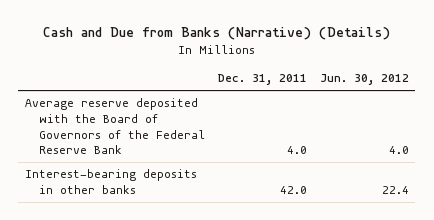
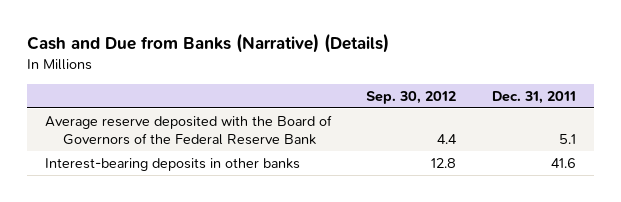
[319,74,409,86] Jun. 30, 2012 -> none
none -> [366,90,457,104] Sep. 30, 2012
[287,146,308,155] 4.0 -> [559,133,577,144] 5.1
[280,186,308,195] 42.0 -> [551,158,577,169] 41.6

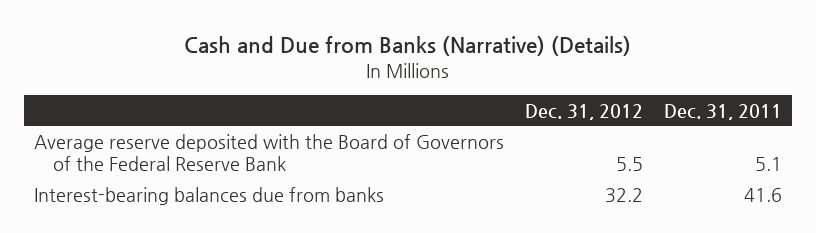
[366,90,457,104] Sep. 30, 2012 -> none
none -> [525,103,644,120] Dec. 31, 2012
[44,158,300,172] Interest-bearing deposits in other banks -> [34,186,385,205] Interest-bearing balances due from banks

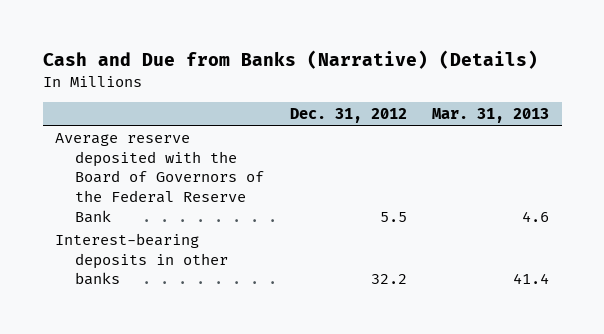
[663,103,782,120] Dec. 31, 2011 -> none
none -> [432,107,550,123] Mar. 31, 2013
[34,186,385,205] Interest-bearing balances due from banks -> [55,233,229,286] Interest-bearing deposits in other banks

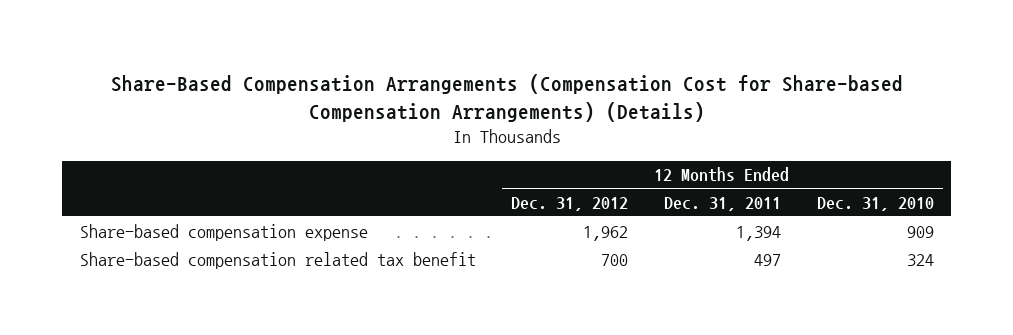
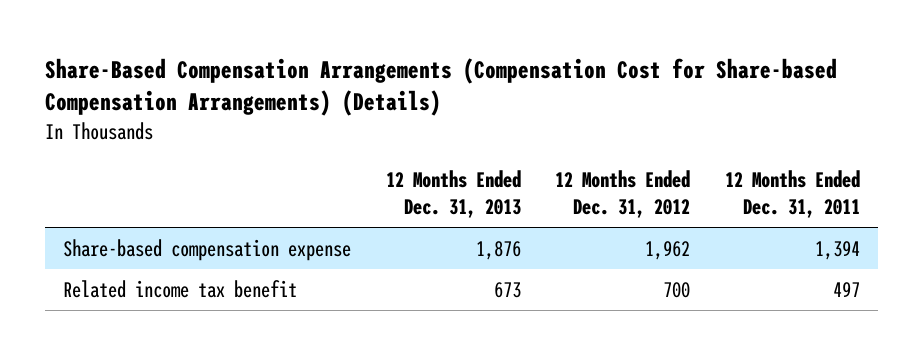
[816,196,934,211] Dec. 31, 2010 -> none
none -> [385,170,521,219] 12 Months Ended Dec. 31, 2013
[79,251,476,269] Share-based compensation related tax benefit -> [62,279,297,298] Related income tax benefit

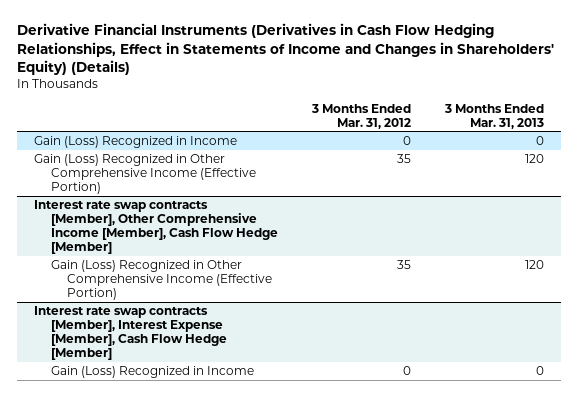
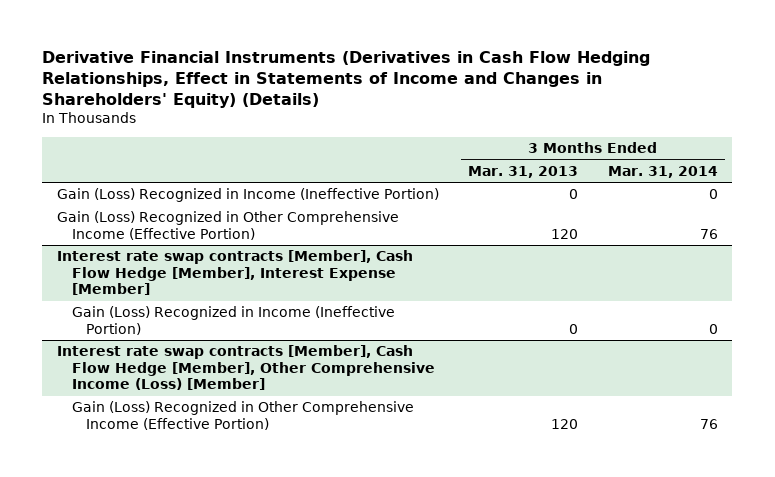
[310,103,411,129] 3 Months Ended Mar. 31, 2012 -> none
none -> [607,165,718,178] Mar. 31, 2014
[34,135,238,148] Gain (Loss) Recognized in Income -> [56,188,439,203] Gain (Loss) Recognized in Income (Ineffective Portion)
none -> [56,250,413,296] Interest rate swap contracts [Member], Cash Flow Hedge [Member], Interest Expense [Member]
none -> [71,306,395,335] Gain (Loss) Recognized in Income (Ineffective Portion)
[34,199,278,254] Interest rate swap contracts [Member], Other Comprehensive Income [Member], Cash Flow Hedge [Member] -> [56,345,435,391] Interest rate swap contracts [Member], Cash Flow Hedge [Member], Other Comprehensive Income (Loss) [Member]
[34,305,227,360] Interest rate swap contracts [Member], Interest Expense [Member], Cash Flow Hedge [Member] -> none
[50,365,254,378] Gain (Loss) Recognized in Income -> none

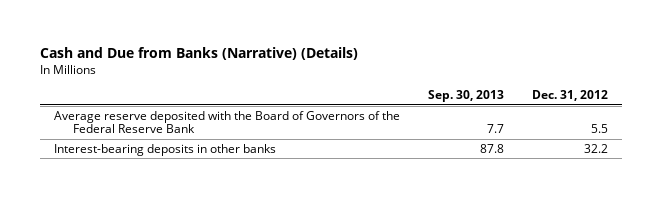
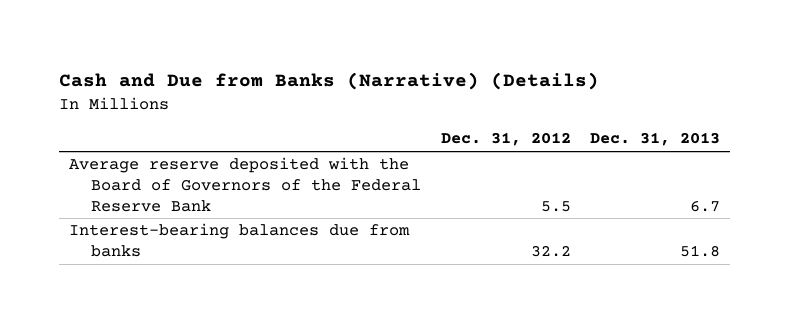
[428,90,505,103] Sep. 30, 2013 -> none
none -> [590,132,721,147] Dec. 31, 2013
[54,143,277,156] Interest-bearing deposits in other banks -> [69,223,411,258] Interest-bearing balances due from banks

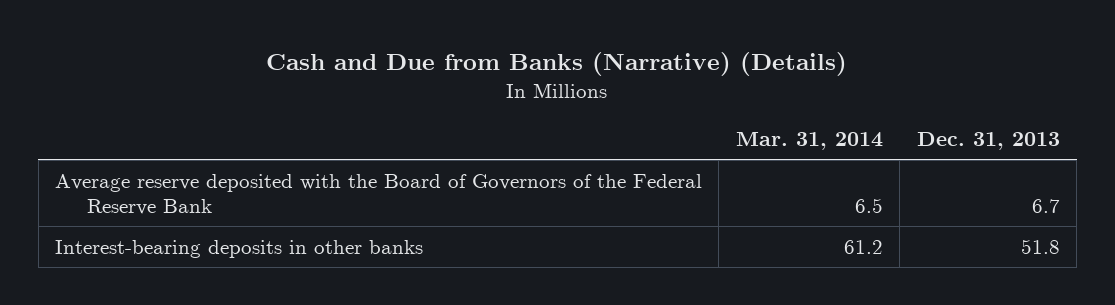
[440,132,571,147] Dec. 31, 2012 -> none
none -> [735,131,883,150] Mar. 31, 2014
[69,223,411,258] Interest-bearing balances due from banks -> [54,239,423,258] Interest-bearing deposits in other banks

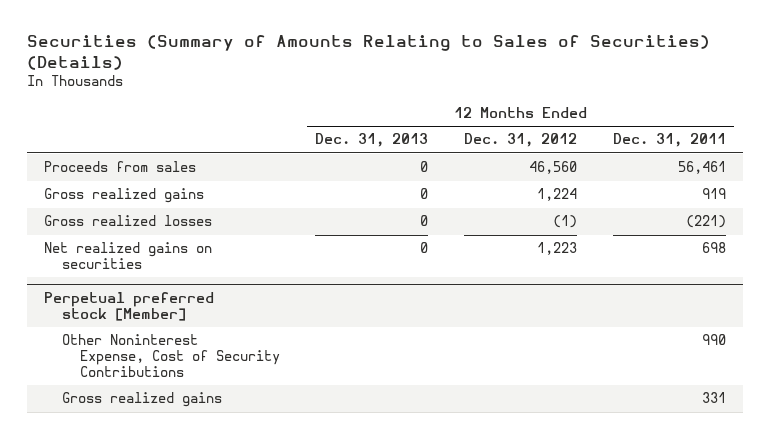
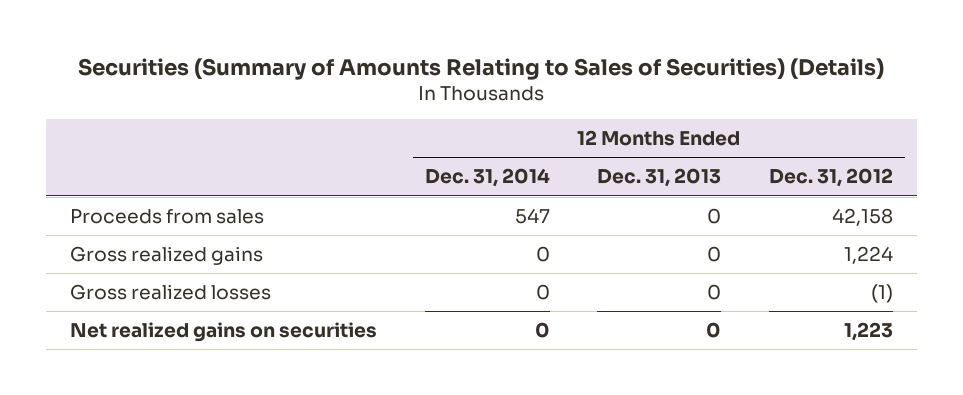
[612,133,726,148] Dec. 31, 2011 -> none
none -> [424,168,550,188] Dec. 31, 2014
[529,161,578,175] 46,560 -> [832,208,894,227] 42,158
[44,292,215,322] Perpetual preferred stock [Member] -> none
[62,334,280,378] Other Noninterest Expense, Cost of Security Contributions -> none
[62,392,223,408] Gross realized gains -> none

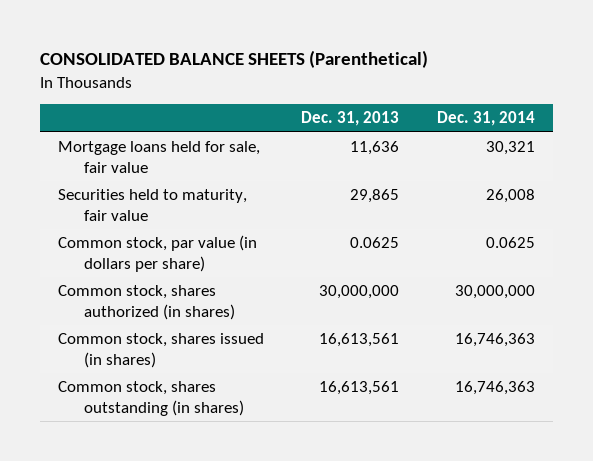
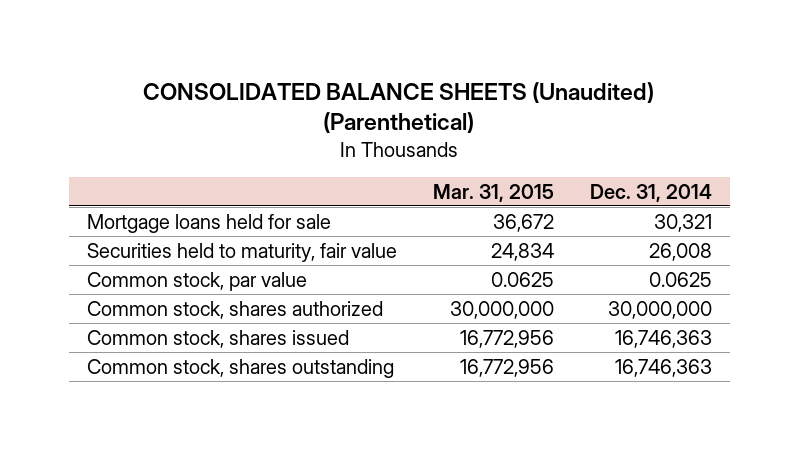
[39,50,428,69] CONSOLIDATED BALANCE SHEETS (Parenthetical) -> [143,81,655,134] CONSOLIDATED BALANCE SHEETS (Unaudited) (Parenthetical)
[301,111,400,127] Dec. 31, 2013 -> none
none -> [432,183,554,202] Mar. 31, 2015
[58,141,261,173] Mortgage loans held for sale, fair value -> [86,213,331,233] Mortgage loans held for sale
[58,235,258,272] Common stock, par value (in dollars per share) -> [86,271,307,291] Common stock, par value
[58,285,235,320] Common stock, shares authorized (in shares) -> [86,300,383,319] Common stock, shares authorized
[58,333,265,368] Common stock, shares issued (in shares) -> [86,329,349,348] Common stock, shares issued
[58,381,244,416] Common stock, shares outstanding (in shares) -> [86,358,394,378] Common stock, shares outstanding

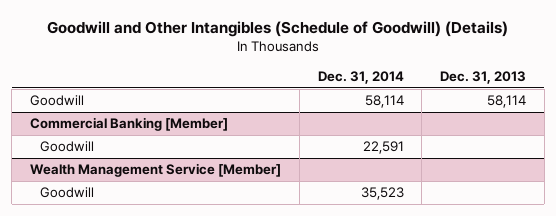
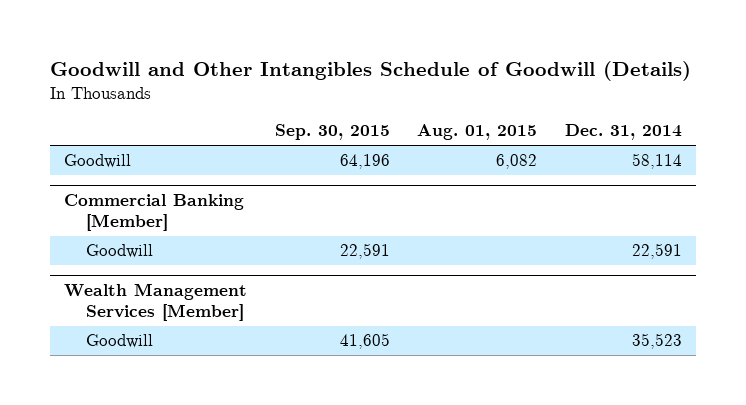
[47,20,509,37] Goodwill and Other Intangibles (Schedule of Goodwill) (Details) -> [49,60,691,81] Goodwill and Other Intangibles Schedule of Goodwill (Details)
[439,70,526,84] Dec. 31, 2013 -> none
none -> [274,124,390,141] Sep. 30, 2015
none -> [417,124,538,141] Aug. 01, 2015
[30,163,282,178] Wealth Management Service [Member] -> [63,283,247,322] Wealth Management Services [Member]

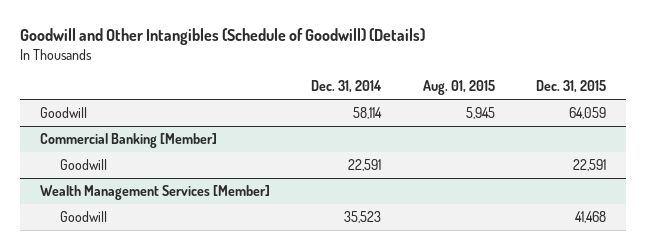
[49,60,691,81] Goodwill and Other Intangibles Schedule of Goodwill (Details) -> [19,28,425,46] Goodwill and Other Intangibles (Schedule of Goodwill) (Details)
[274,124,390,141] Sep. 30, 2015 -> none
none -> [535,80,606,94] Dec. 31, 2015
[496,154,538,170] 6,082 -> [465,106,495,119] 5,945

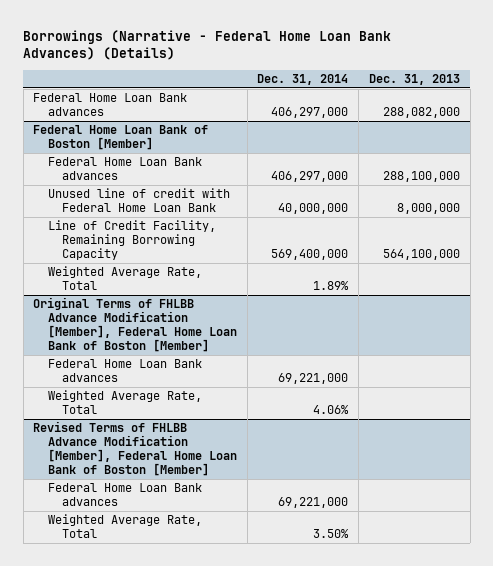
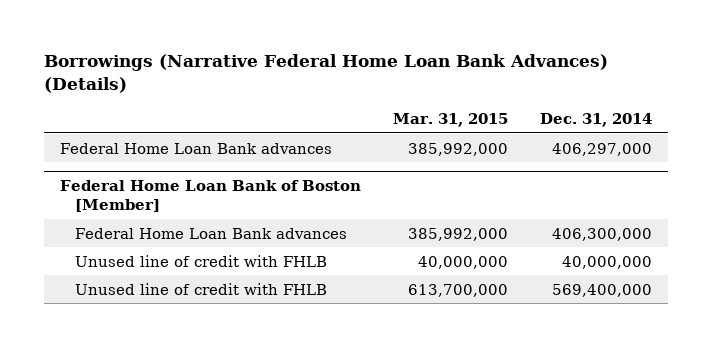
[23,29,392,61] Borrowings (Narrative - Federal Home Loan Bank Advances) (Details) -> [43,53,608,93] Borrowings (Narrative Federal Home Loan Bank Advances) (Details)
[368,73,460,85] Dec. 31, 2013 -> none
none -> [392,112,508,127] Mar. 31, 2015
[47,266,202,291] Weighted Average Rate, Total -> none
[33,297,237,353] Original Terms of FHLBB Advance Modification [Member], Federal Home Loan Bank of Boston [Member] -> none
[47,359,202,383] Federal Home Loan Bank advances -> none
[47,390,202,415] Weighted Average Rate, Total -> none
[33,421,237,477] Revised Terms of FHLBB Advance Modification [Member], Federal Home Loan Bank of Boston [Member] -> none
[47,483,202,507] Federal Home Loan Bank advances -> none
[47,514,202,539] Weighted Average Rate, Total -> none
[271,171,349,183] 406,297,000 -> [551,227,652,241] 406,300,000
[47,188,230,213] Unused line of credit with Federal Home Loan Bank -> [74,254,327,267] Unused line of credit with FHLB
[47,220,216,261] Line of Credit Facility, Remaining Borrowing Capacity -> [74,282,327,295] Unused line of credit with FHLB

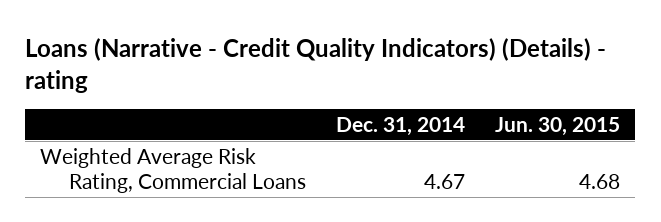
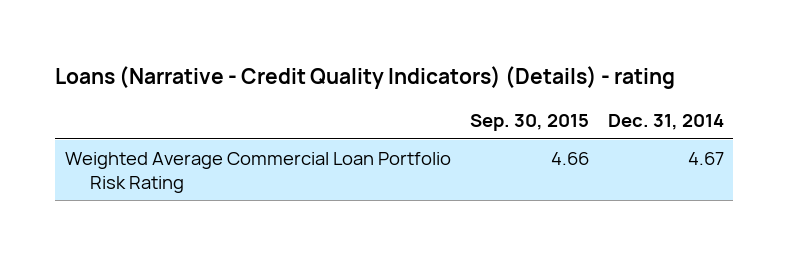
[495,116,621,136] Jun. 30, 2015 -> none
none -> [469,114,589,132] Sep. 30, 2015
[40,147,307,193] Weighted Average Risk Rating, Commercial Loans -> [64,151,451,193] Weighted Average Commercial Loan Portfolio Risk Rating

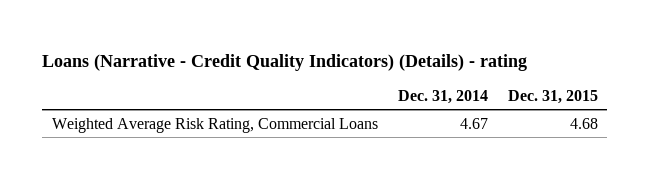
[469,114,589,132] Sep. 30, 2015 -> none
none -> [507,90,598,105] Dec. 31, 2015
[64,151,451,193] Weighted Average Commercial Loan Portfolio Risk Rating -> [52,117,379,133] Weighted Average Risk Rating, Commercial Loans

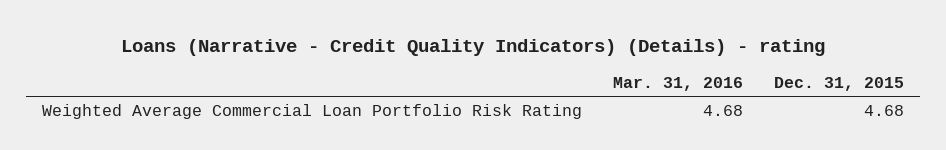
[397,90,488,105] Dec. 31, 2014 -> none
none -> [613,77,744,92] Mar. 31, 2016
[52,117,379,133] Weighted Average Risk Rating, Commercial Loans -> [42,103,583,119] Weighted Average Commercial Loan Portfolio Risk Rating

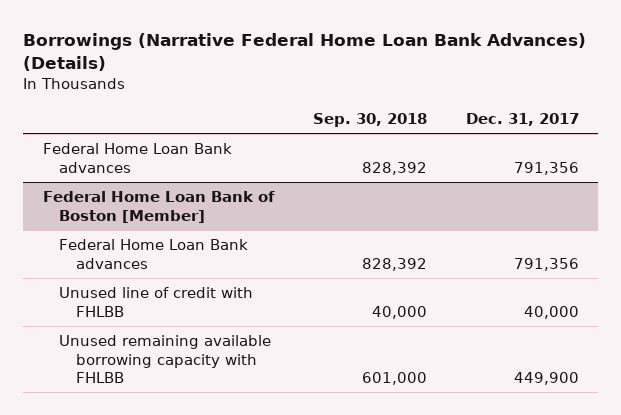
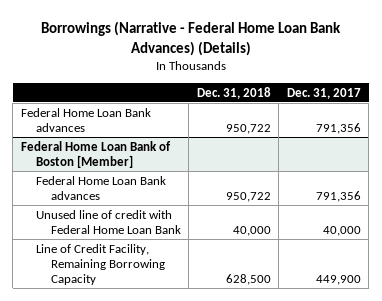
[23,33,587,72] Borrowings (Narrative Federal Home Loan Bank Advances) (Details) -> [40,20,341,56] Borrowings (Narrative - Federal Home Loan Bank Advances) (Details)
[313,112,428,127] Sep. 30, 2018 -> none
none -> [196,86,271,99] Dec. 31, 2018
[59,286,254,317] Unused line of credit with FHLBB -> [35,209,182,234] Unused line of credit with Federal Home Loan Bank
[59,334,272,384] Unused remaining available borrowing capacity with FHLBB -> [35,243,166,285] Line of Credit Facility, Remaining Borrowing Capacity

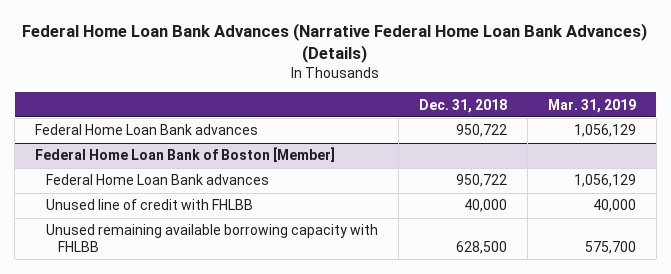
[40,20,341,56] Borrowings (Narrative - Federal Home Loan Bank Advances) (Details) -> [22,22,648,64] Federal Home Loan Bank Advances (Narrative Federal Home Loan Bank Advances) (Details)
[286,87,361,99] Dec. 31, 2017 -> none
none -> [547,98,636,113] Mar. 31, 2019
[35,209,182,234] Unused line of credit with Federal Home Loan Bank -> [46,199,254,211] Unused line of credit with FHLBB
[35,243,166,285] Line of Credit Facility, Remaining Borrowing Capacity -> [46,224,379,253] Unused remaining available borrowing capacity with FHLBB

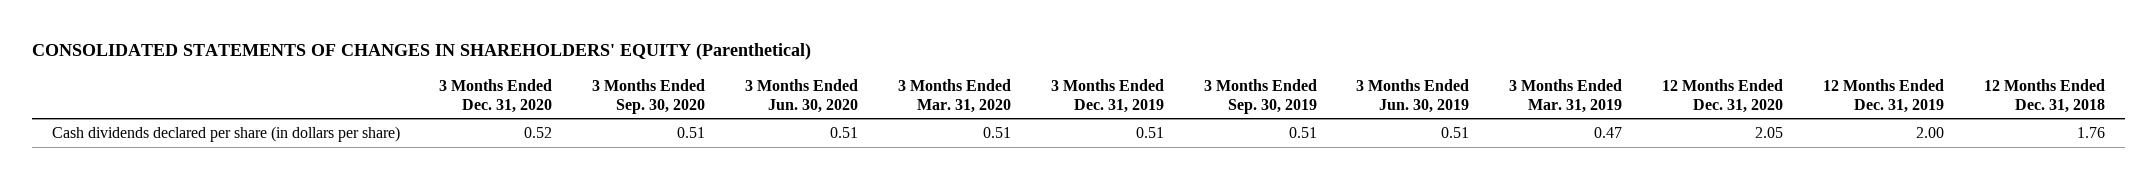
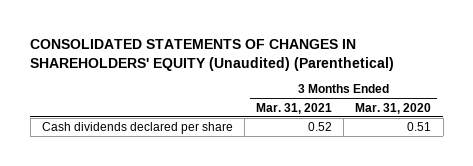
[31,43,811,61] CONSOLIDATED STATEMENTS OF CHANGES IN SHAREHOLDERS' EQUITY (Parenthetical) -> [30,38,395,71] CONSOLIDATED STATEMENTS OF CHANGES IN SHAREHOLDERS' EQUITY (Unaudited) (Parenthetical)
[439,79,553,113] 3 Months Ended Dec. 31, 2020 -> none
[592,79,706,114] 3 Months Ended Sep. 30, 2020 -> none
[745,79,859,113] 3 Months Ended Jun. 30, 2020 -> none
[1050,79,1164,113] 3 Months Ended Dec. 31, 2019 -> none
[1203,79,1317,114] 3 Months Ended Sep. 30, 2019 -> none
[1356,79,1470,113] 3 Months Ended Jun. 30, 2019 -> none
[1509,79,1623,113] 3 Months Ended Mar. 31, 2019 -> none
[1662,79,1784,113] 12 Months Ended Dec. 31, 2020 -> none
[1823,79,1945,113] 12 Months Ended Dec. 31, 2019 -> none
[1983,79,2105,113] 12 Months Ended Dec. 31, 2018 -> none
none -> [256,102,333,114] Mar. 31, 2021
[51,126,400,143] Cash dividends declared per share (in dollars per share) -> [41,122,233,135] Cash dividends declared per share

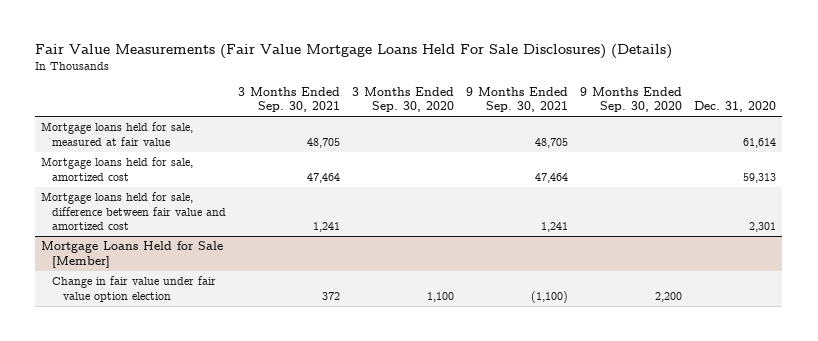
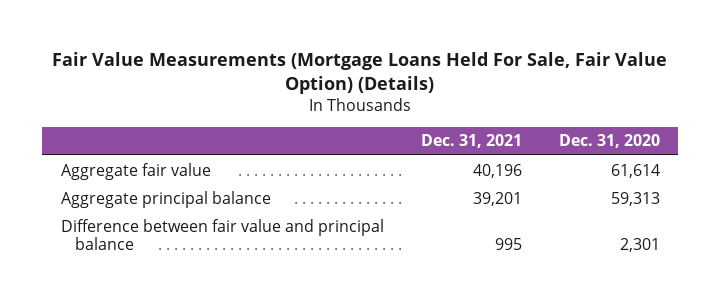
[35,43,673,59] Fair Value Measurements (Fair Value Mortgage Loans Held For Sale Disclosures) (Details) -> [52,52,668,95] Fair Value Measurements (Mortgage Loans Held For Sale, Fair Value Option) (Details)
[238,86,341,113] 3 Months Ended Sep. 30, 2021 -> none
[352,86,455,113] 3 Months Ended Sep. 30, 2020 -> none
[466,86,569,113] 9 Months Ended Sep. 30, 2021 -> none
[580,86,683,113] 9 Months Ended Sep. 30, 2020 -> none
none -> [420,134,522,149] Dec. 31, 2021
[41,241,224,268] Mortgage Loans Held for Sale [Member] -> none
[52,276,217,302] Change in fair value under fair value option election -> none
[41,122,194,146] Mortgage loans held for sale, measured at fair value -> [60,162,211,180] Aggregate fair value
[41,157,194,181] Mortgage loans held for sale, amortized cost -> [60,190,271,208] Aggregate principal balance
[41,192,227,230] Mortgage loans held for sale, difference between fair value and amortized cost -> [60,218,384,250] Difference between fair value and principal balance

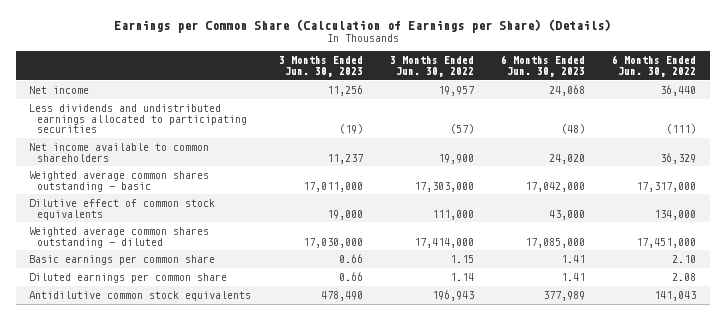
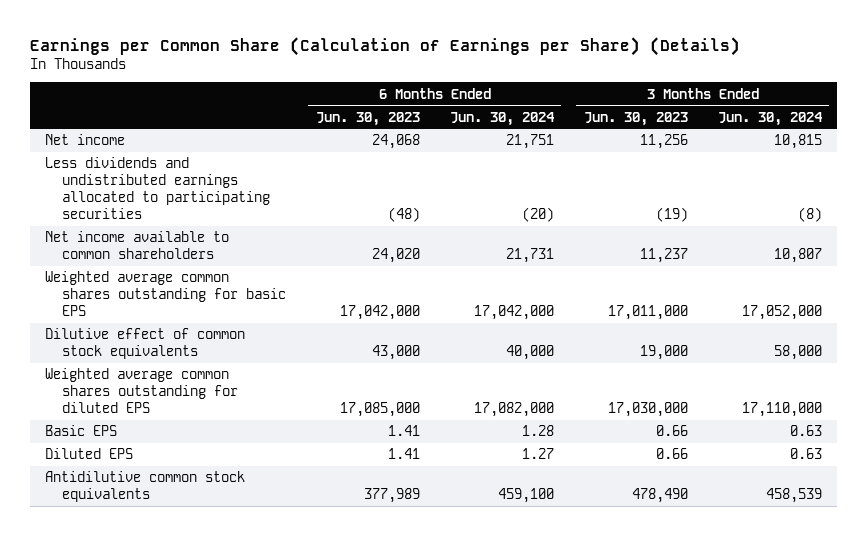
[389,56,474,78] 3 Months Ended Jun. 30, 2022 -> none
[611,55,696,78] 6 Months Ended Jun. 30, 2022 -> none
none -> [449,111,555,126] Jun. 30, 2024
none -> [717,111,823,126] Jun. 30, 2024
[29,171,210,192] Weighted average common shares outstanding - basic -> [44,271,287,317] Weighted average common shares outstanding for basic EPS
[29,227,210,248] Weighted average common shares outstanding - diluted -> [44,368,239,414] Weighted average common shares outstanding for diluted EPS
[29,255,216,266] Basic earnings per common share -> [44,425,117,437] Basic EPS
[29,273,228,284] Diluted earnings per common share -> [44,448,133,460] Diluted EPS

